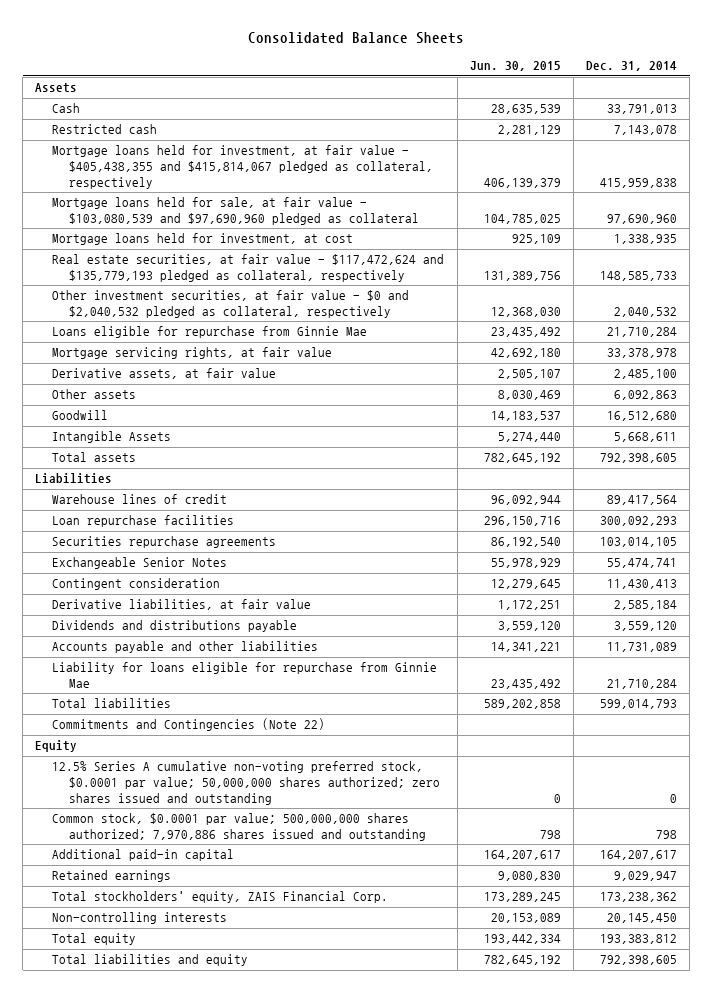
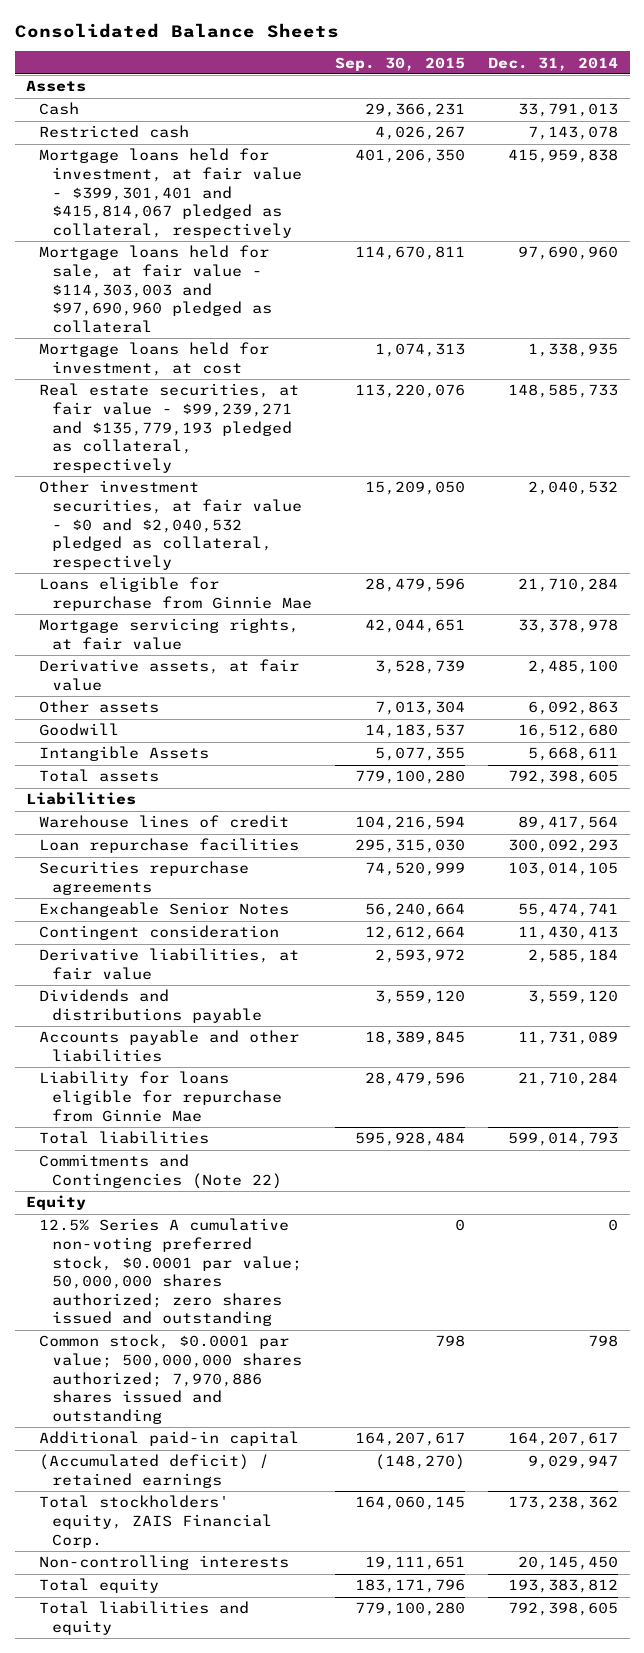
[469,61,561,72] Jun. 30, 2015 -> none
none -> [334,56,465,71] Sep. 30, 2015
[52,145,434,189] Mortgage loans held for investment, at fair value - $405,438,355 and $415,814,067 pledged as collateral, respectively -> [38,148,302,238] Mortgage loans held for investment, at fair value - $399,301,401 and $415,814,067 pledged as collateral, respectively
[52,197,420,225] Mortgage loans held for sale, at fair value - $103,080,539 and $97,690,960 pledged as collateral -> [38,245,272,333] Mortgage loans held for sale, at fair value - $114,303,003 and $97,690,960 pledged as collateral
[52,254,445,282] Real estate securities, at fair value - $117,472,624 and $135,779,193 pledged as collateral, respectively -> [38,383,299,473] Real estate securities, at fair value - $99,239,271 and $135,779,193 pledged as collateral, respectively
[52,870,172,883] Retained earnings -> [38,1454,269,1488] (Accumulated deficit) / retained earnings

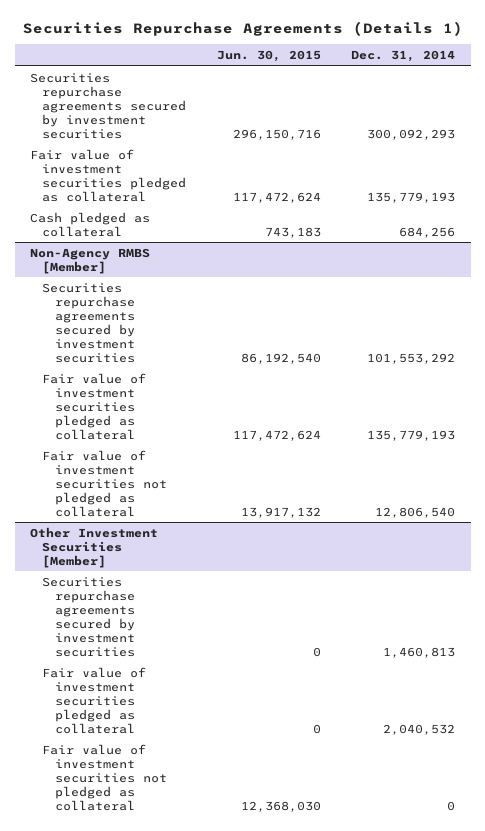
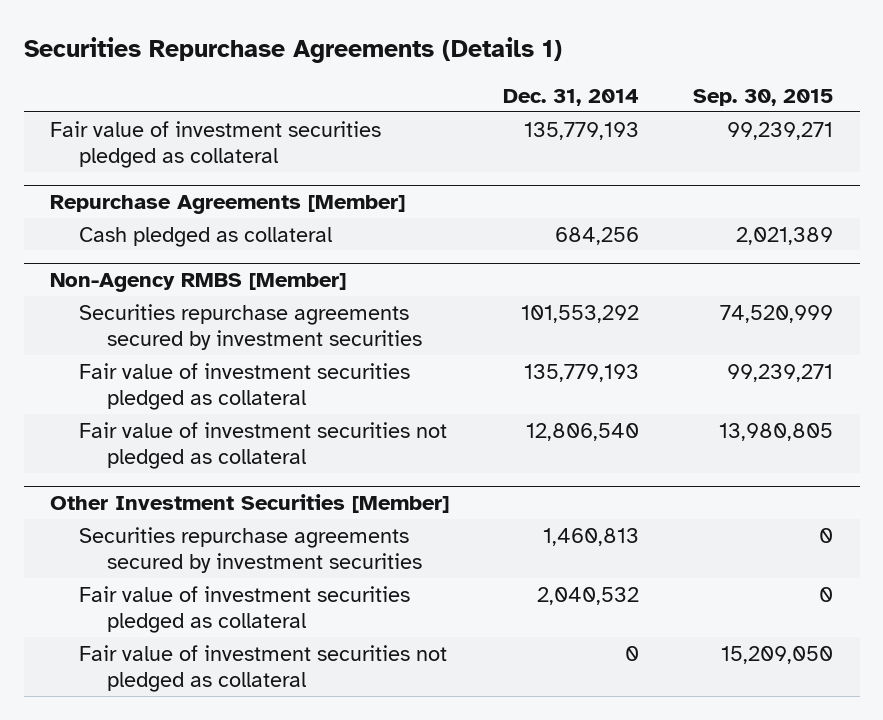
[216,50,321,63] Jun. 30, 2015 -> none
none -> [692,88,833,106] Sep. 30, 2015
[29,72,187,139] Securities repurchase agreements secured by investment securities -> none
none -> [50,194,406,214] Repurchase Agreements [Member]

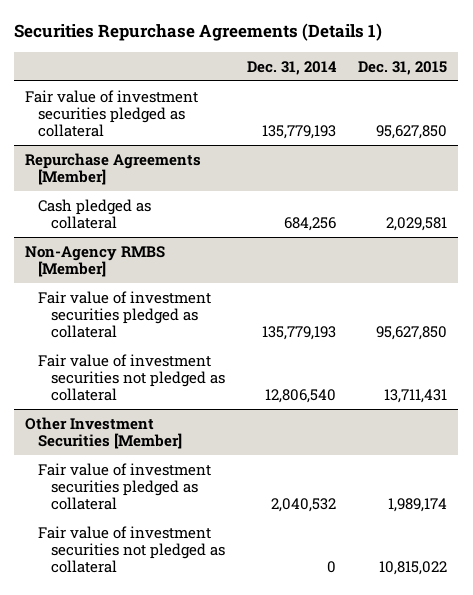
[692,88,833,106] Sep. 30, 2015 -> none
none -> [358,60,448,75] Dec. 31, 2015
[78,303,423,351] Securities repurchase agreements secured by investment securities -> none
[78,526,423,574] Securities repurchase agreements secured by investment securities -> none

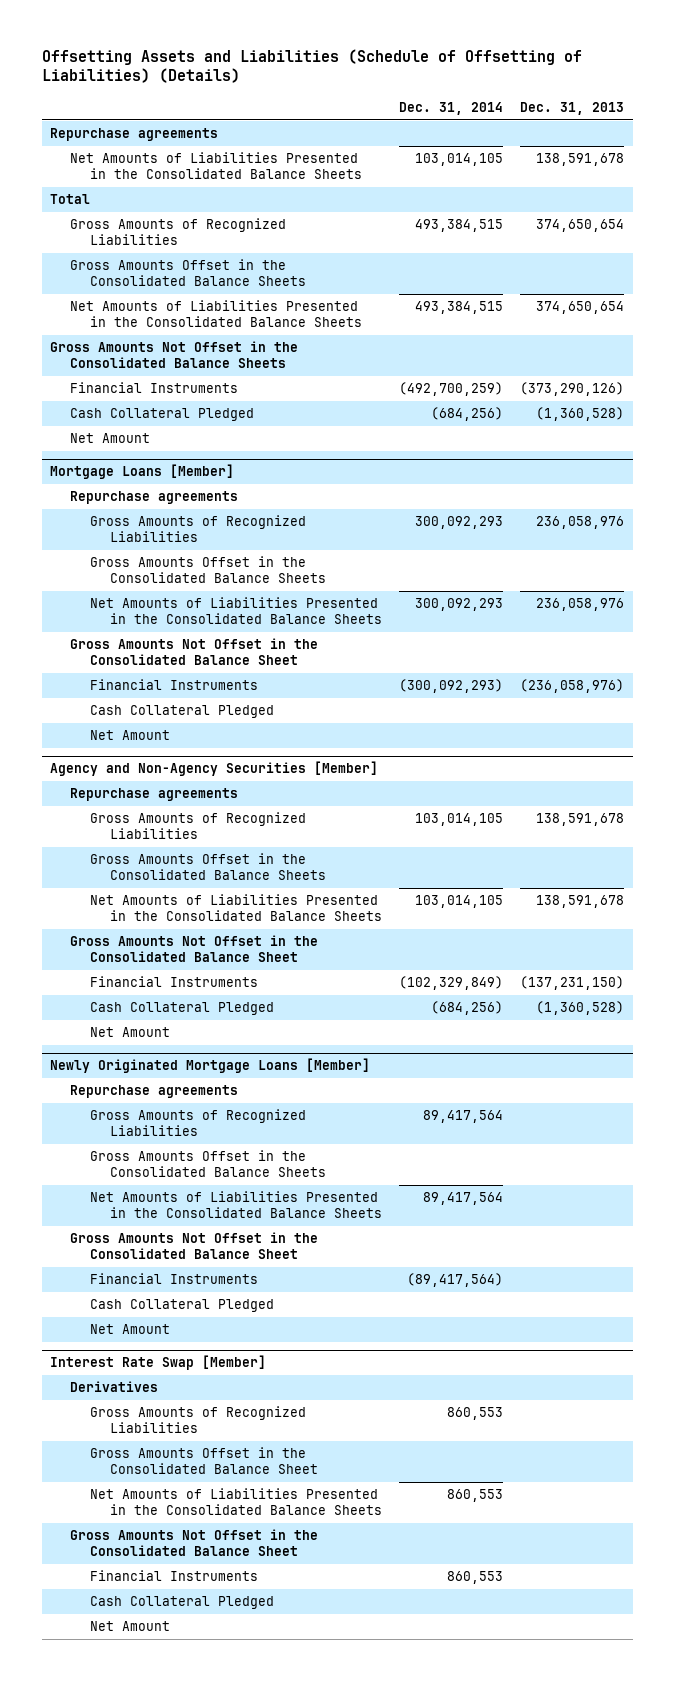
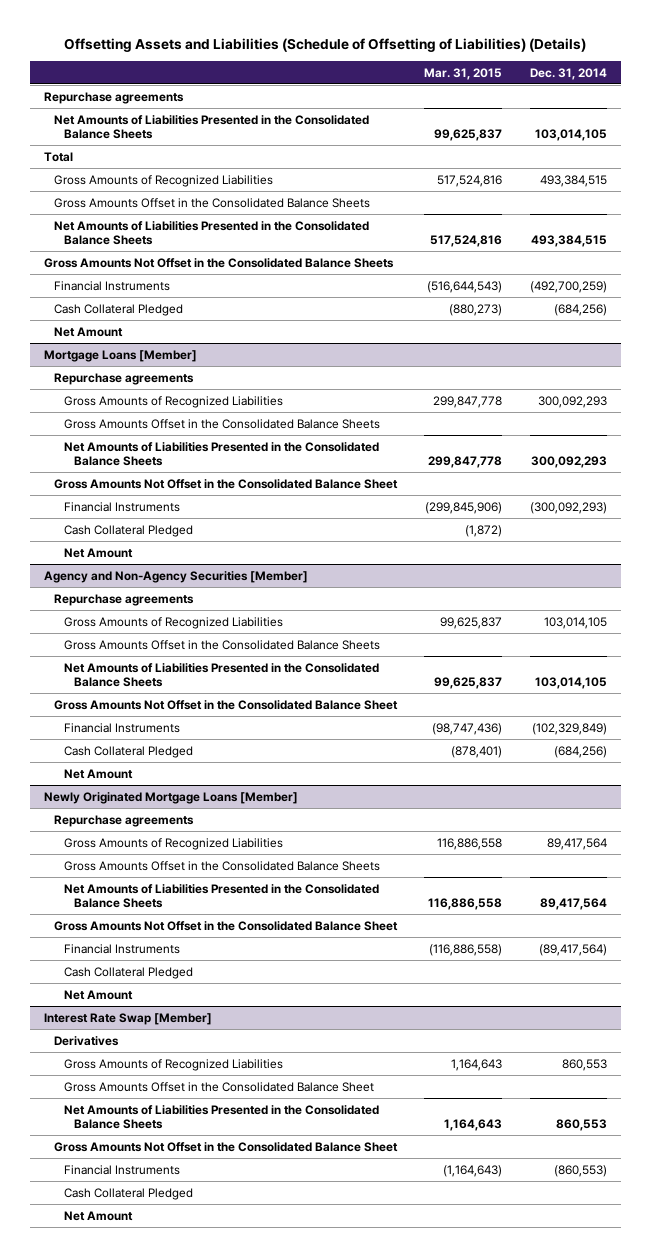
[520,101,625,115] Dec. 31, 2013 -> none
none -> [424,67,503,80] Mar. 31, 2015
[446,1571,503,1585] 860,553 -> [554,1164,608,1177] (860,553)

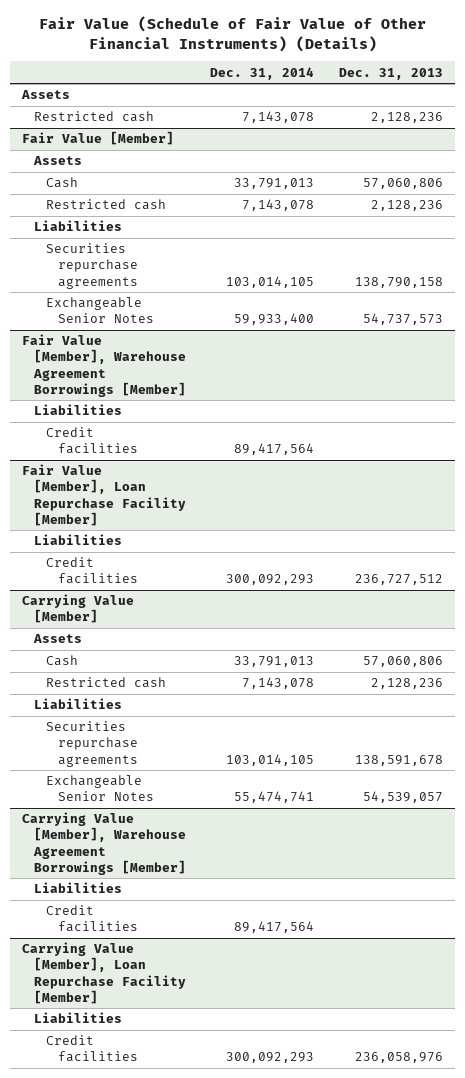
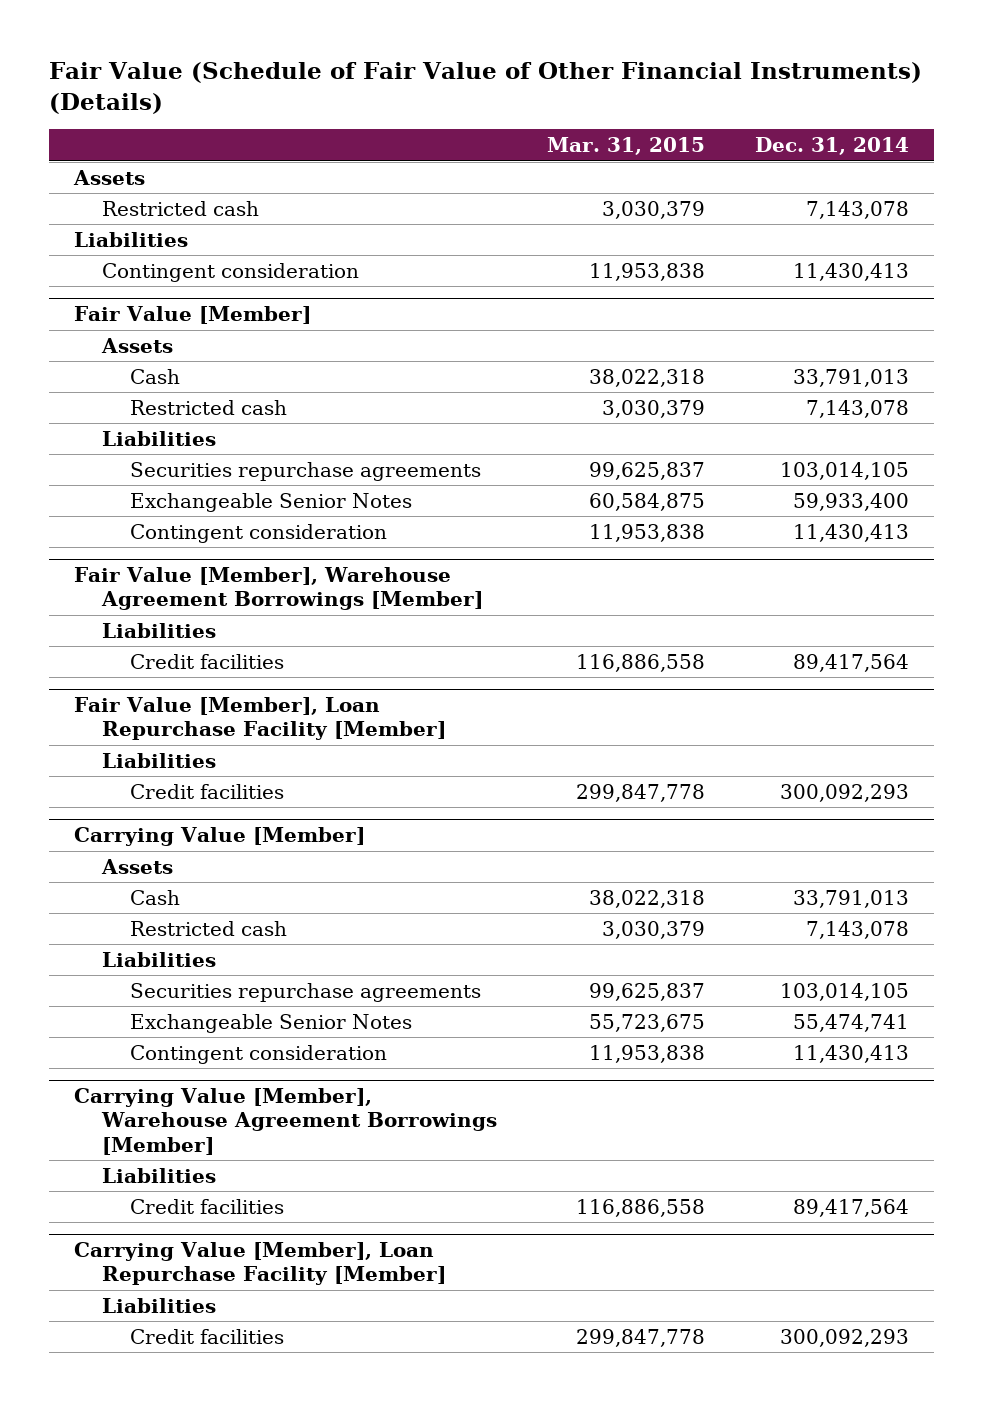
[338,67,443,80] Dec. 31, 2013 -> none
none -> [547,137,706,156] Mar. 31, 2015
none -> [74,231,189,247] Liabilities
none -> [102,262,360,282] Contingent consideration
none -> [130,523,388,543] Contingent consideration
none -> [130,1044,388,1064] Contingent consideration

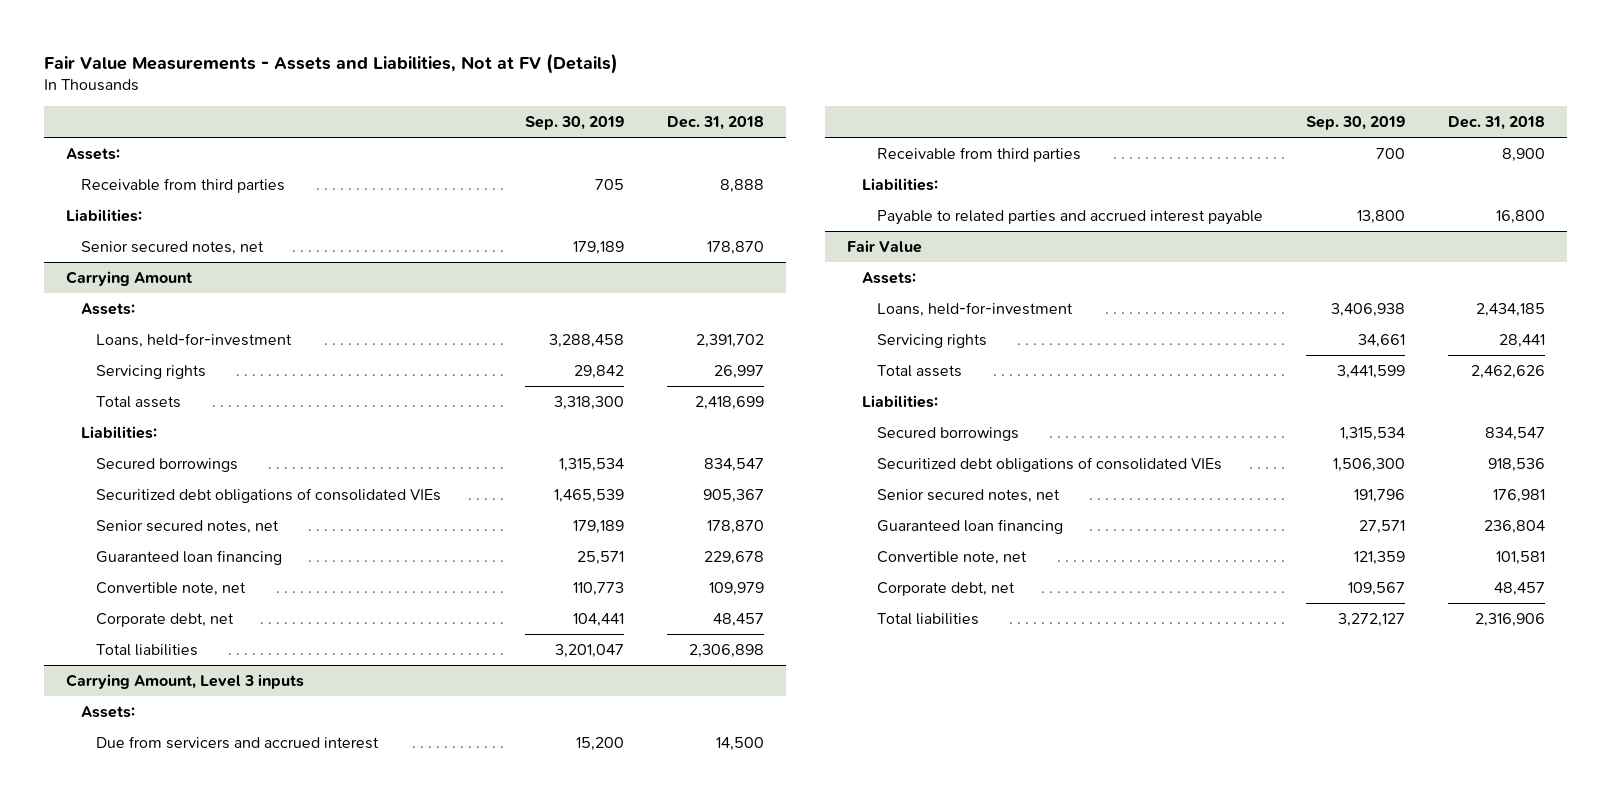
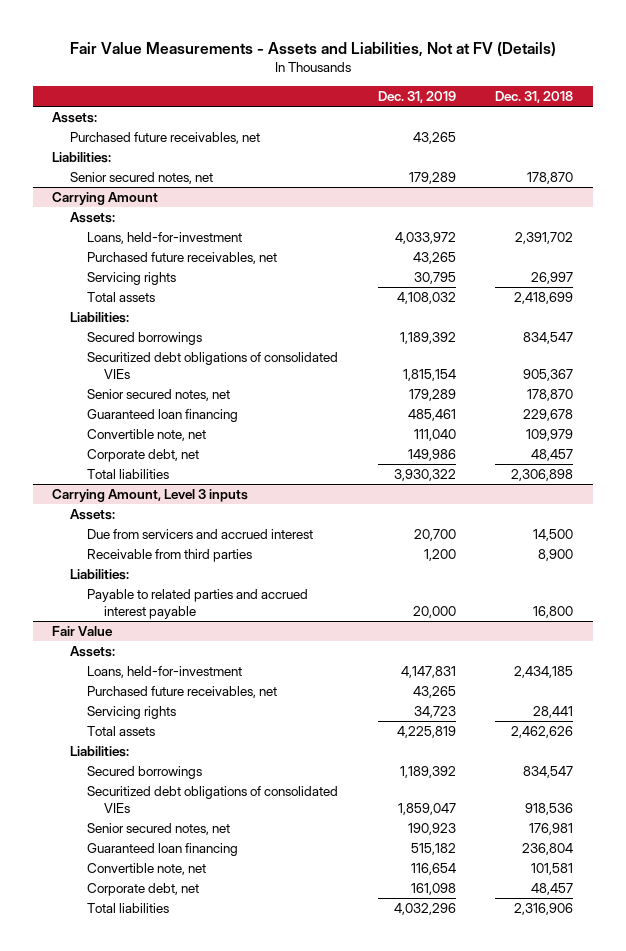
[525,116,625,131] Sep. 30, 2019 -> none
none -> [377,90,456,103] Dec. 31, 2019
[81,178,286,194] Receivable from third parties -> none
none -> [69,132,260,145] Purchased future receivables, net
none -> [87,252,278,265] Purchased future receivables, net
none -> [87,686,278,699] Purchased future receivables, net

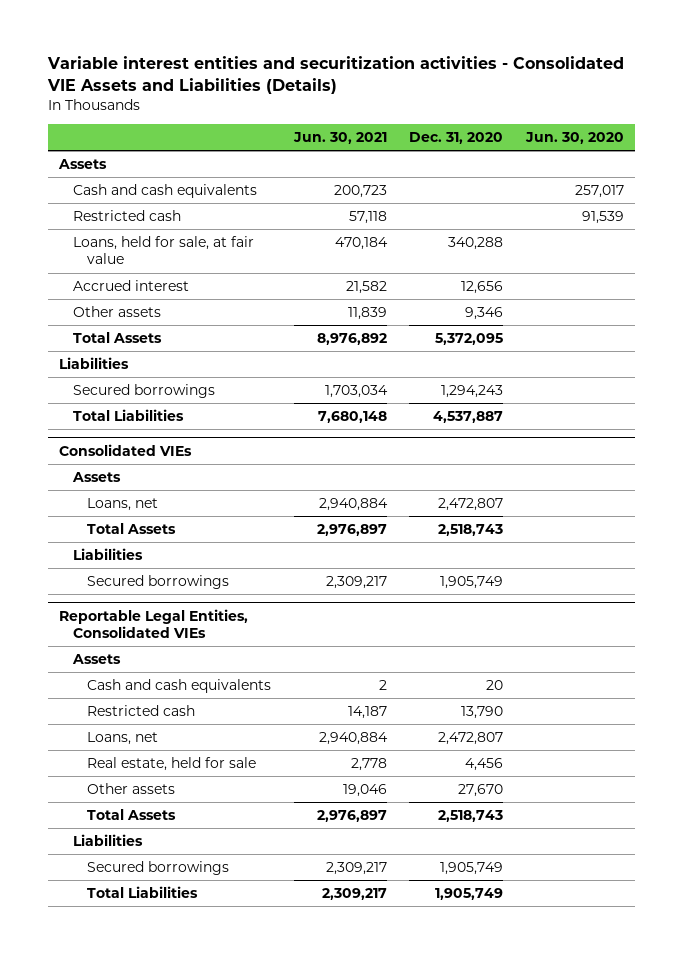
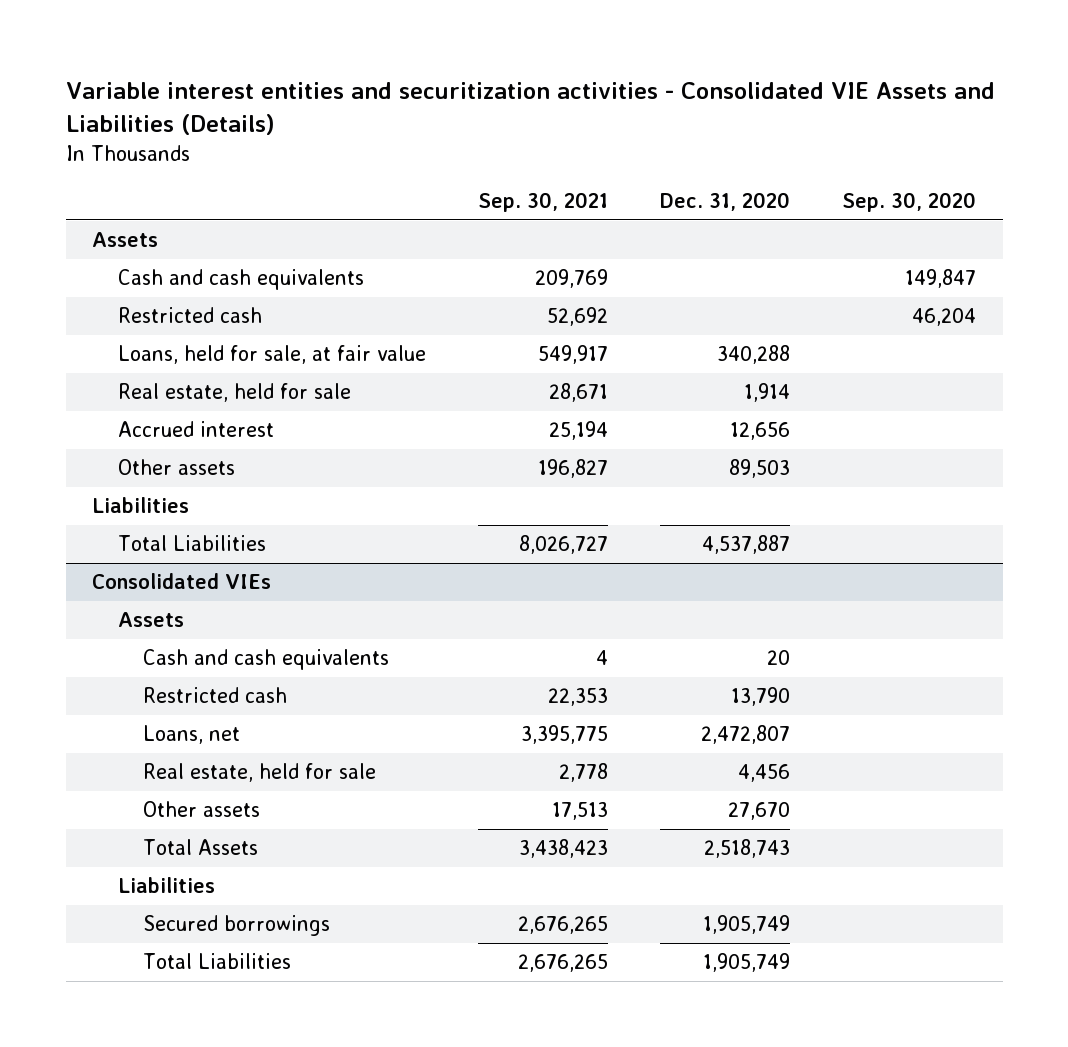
[292,131,387,144] Jun. 30, 2021 -> none
[524,131,624,144] Jun. 30, 2020 -> none
none -> [477,192,608,213] Sep. 30, 2021
none -> [842,192,977,213] Sep. 30, 2020
none -> [117,383,351,403] Real estate, held for sale
[73,332,163,344] Total Assets -> none
[465,307,504,321] 9,346 -> [729,459,791,479] 89,503
[73,384,216,399] Secured borrowings -> none
[87,498,159,512] Loans, net -> none
[87,523,177,535] Total Assets -> none
[73,548,144,561] Liabilities -> none
[87,575,230,590] Secured borrowings -> none
[58,608,248,639] Reportable Legal Entities, Consolidated VIEs -> none
[72,654,122,665] Assets -> none

